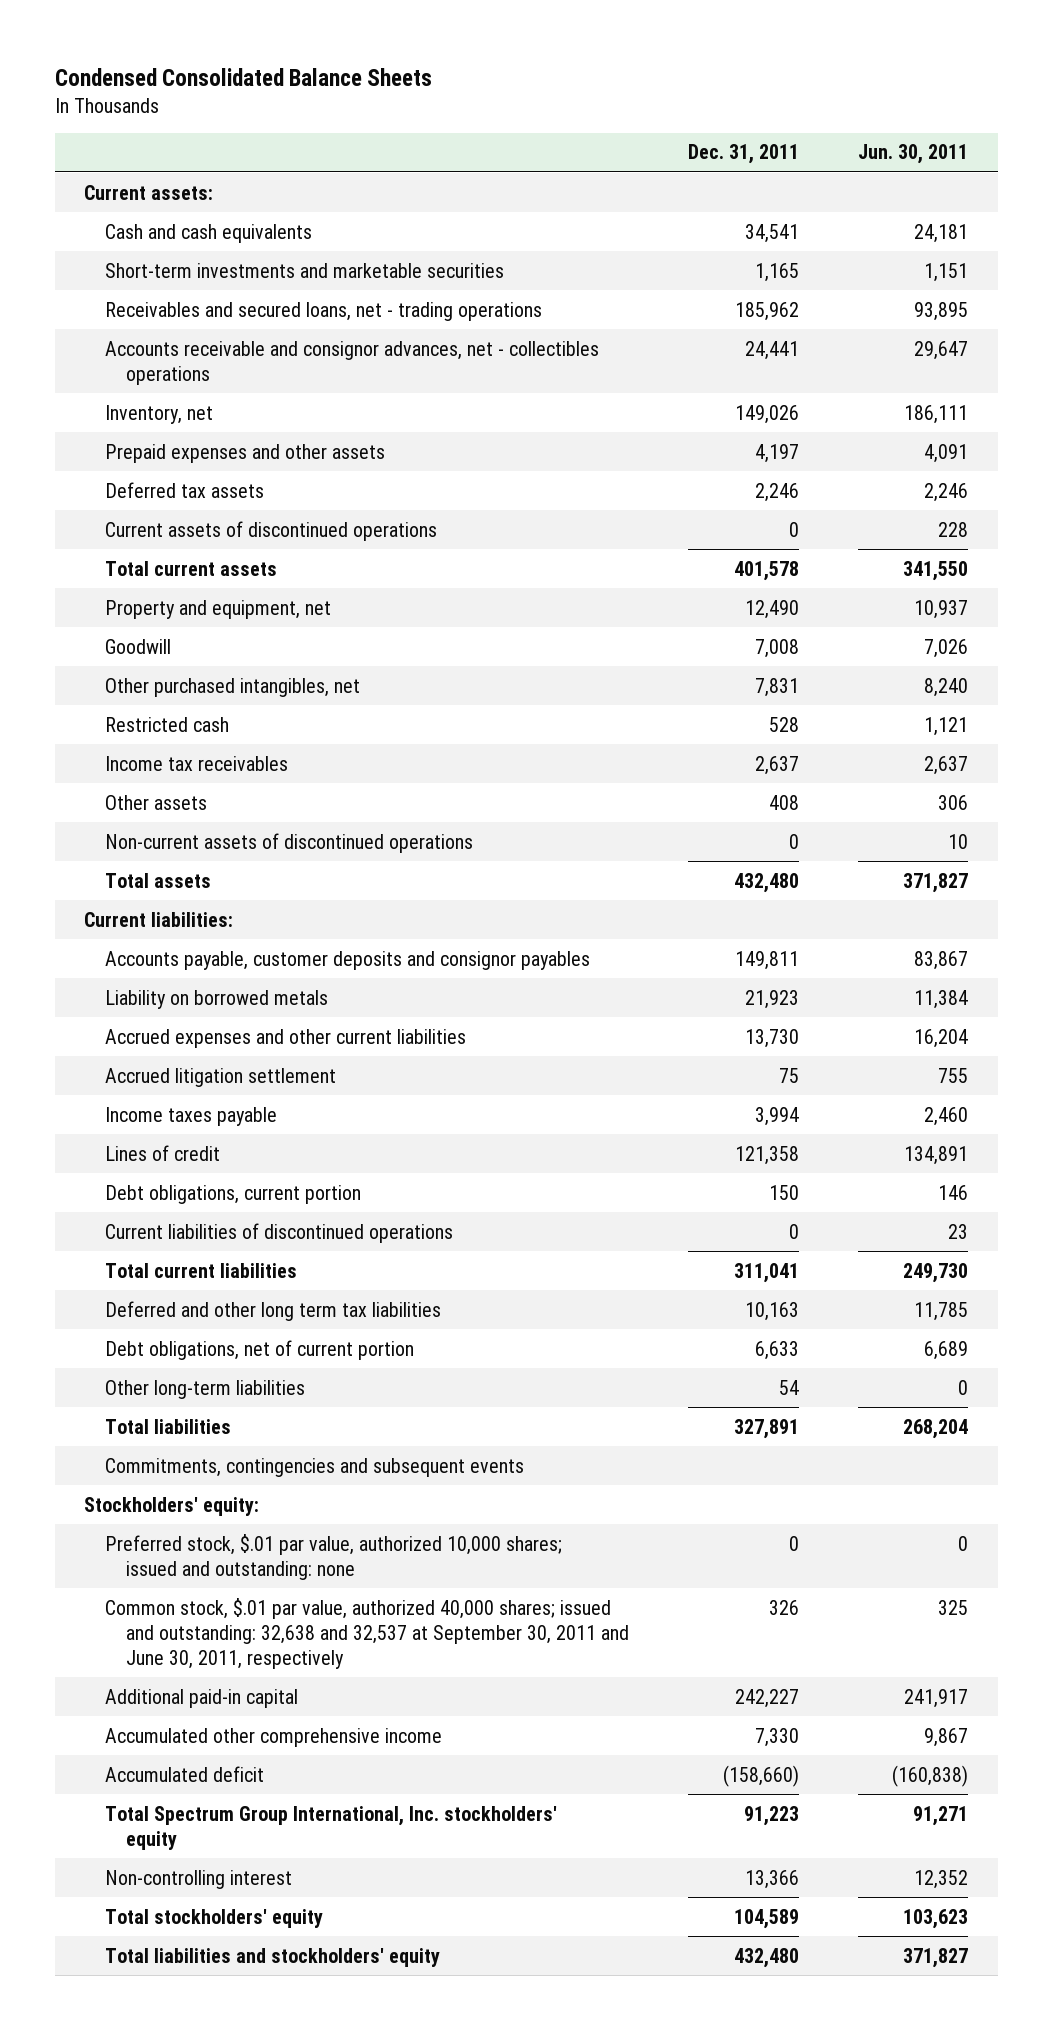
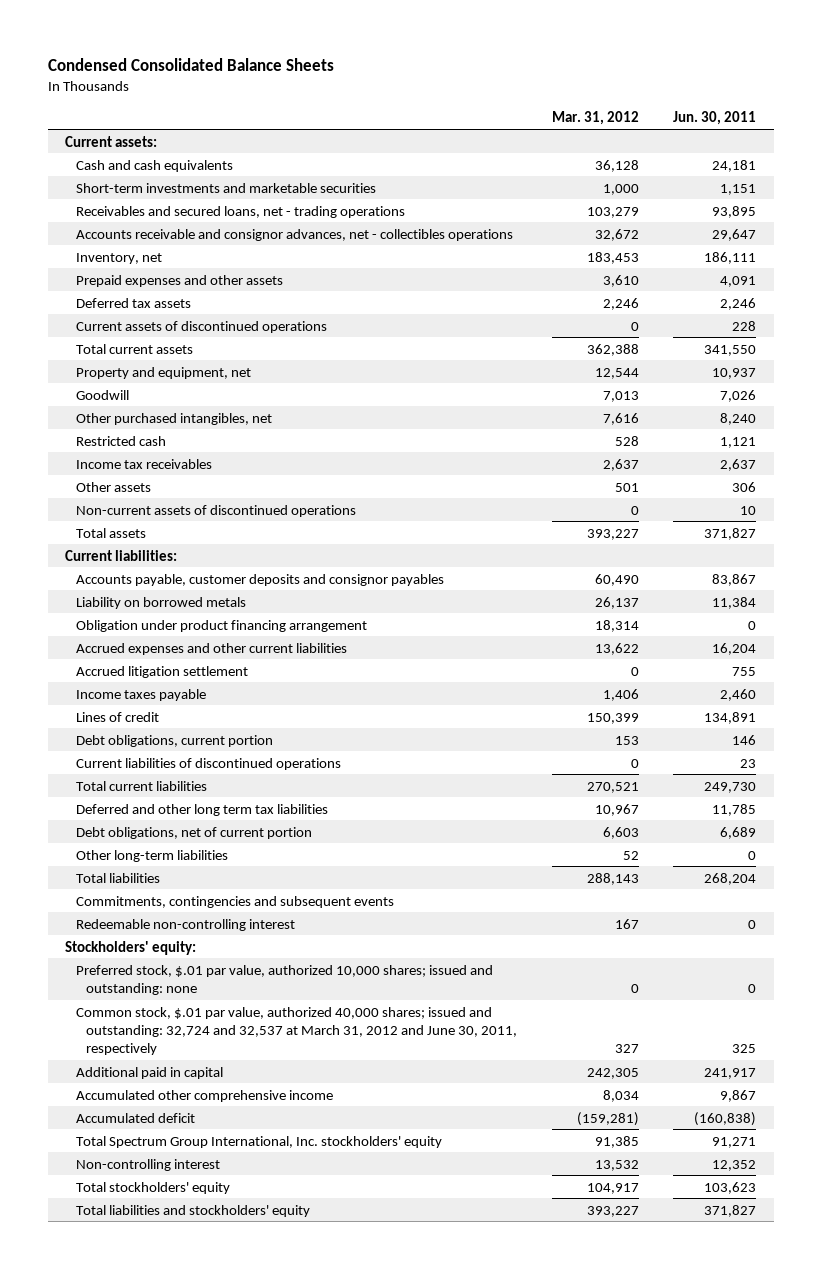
[688,144,800,165] Dec. 31, 2011 -> none
none -> [551,111,639,126] Mar. 31, 2012
none -> [75,619,367,632] Obligation under product financing arrangement
none -> [75,918,295,931] Redeemable non-controlling interest
[105,1597,629,1669] Common stock, $.01 par value, authorized 40,000 shares; issued and outstanding: 32,638 and 32,537 at September 30, 2011 and June 30, 2011, respectively -> [75,1006,518,1056] Common stock, $.01 par value, authorized 40,000 shares; issued and outstanding: 32,724 and 32,537 at March 31, 2012 and June 30, 2011, respectively
[105,1688,299,1708] Additional paid-in capital -> [75,1066,223,1079] Additional paid in capital

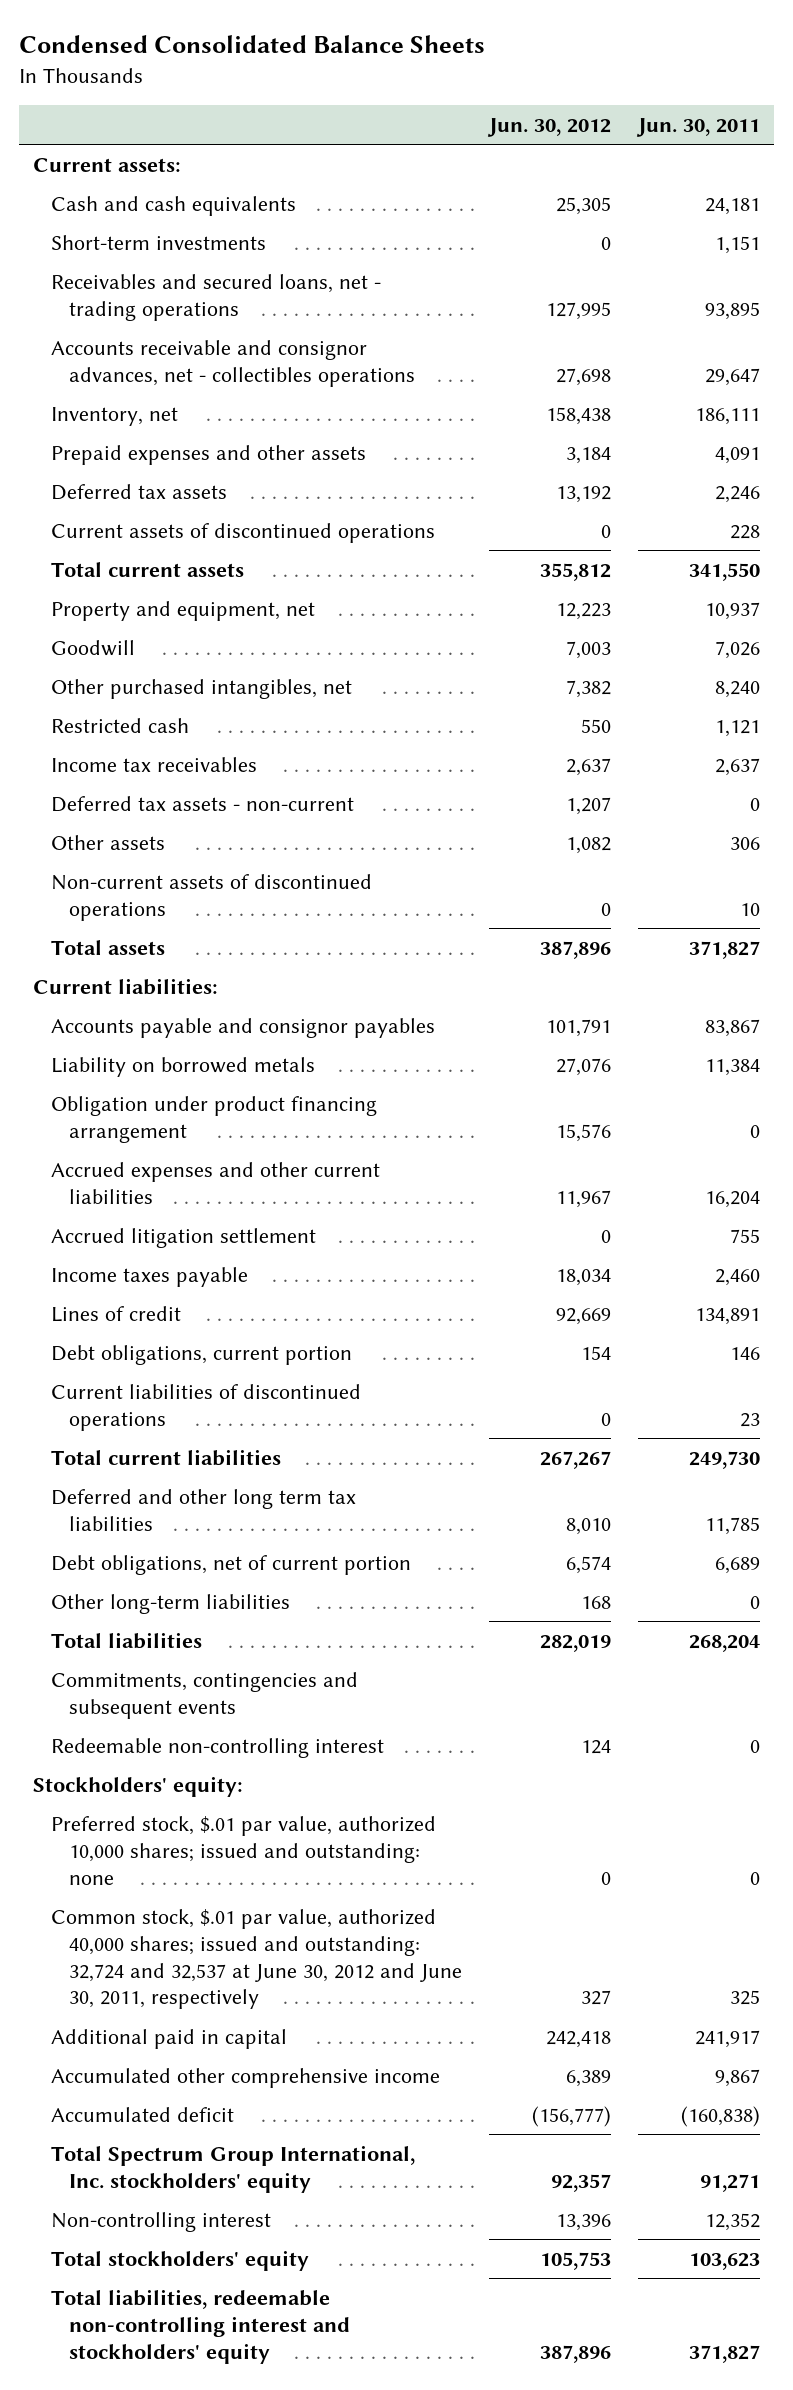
[551,111,639,126] Mar. 31, 2012 -> none
none -> [487,117,612,137] Jun. 30, 2012
[75,182,376,193] Short-term investments and marketable securities -> [50,234,266,250] Short-term investments
none -> [50,795,354,812] Deferred tax assets - non-current
[75,573,444,586] Accounts payable, customer deposits and consignor payables -> [50,1017,435,1038] Accounts payable and consignor payables
[75,1006,518,1056] Common stock, $.01 par value, authorized 40,000 shares; issued and outstanding: 32,724 and 32,537 at March 31, 2012 and June 30, 2011, respectively -> [50,1908,462,2010] Common stock, $.01 par value, authorized 40,000 shares; issued and outstanding: 32,724 and 32,537 at June 30, 2012 and June 30, 2011, respectively
[75,1204,310,1217] Total liabilities and stockholders' equity -> [50,2288,350,2364] Total liabilities, redeemable non-controlling interest and stockholders' equity

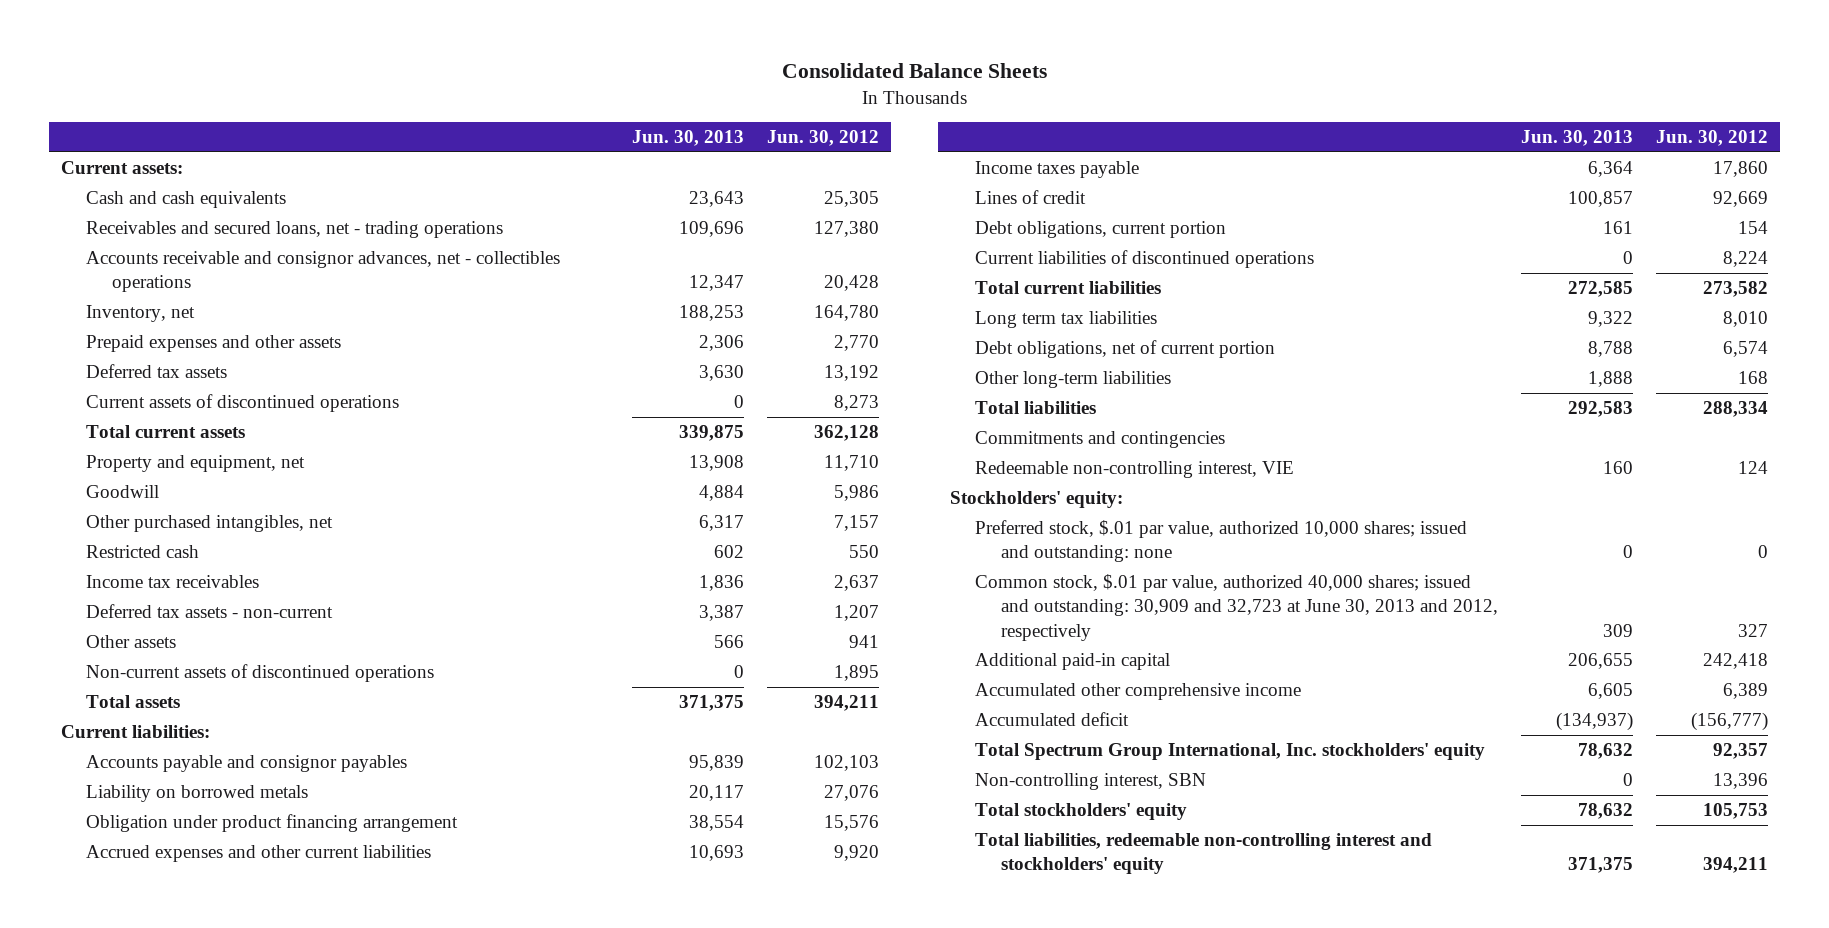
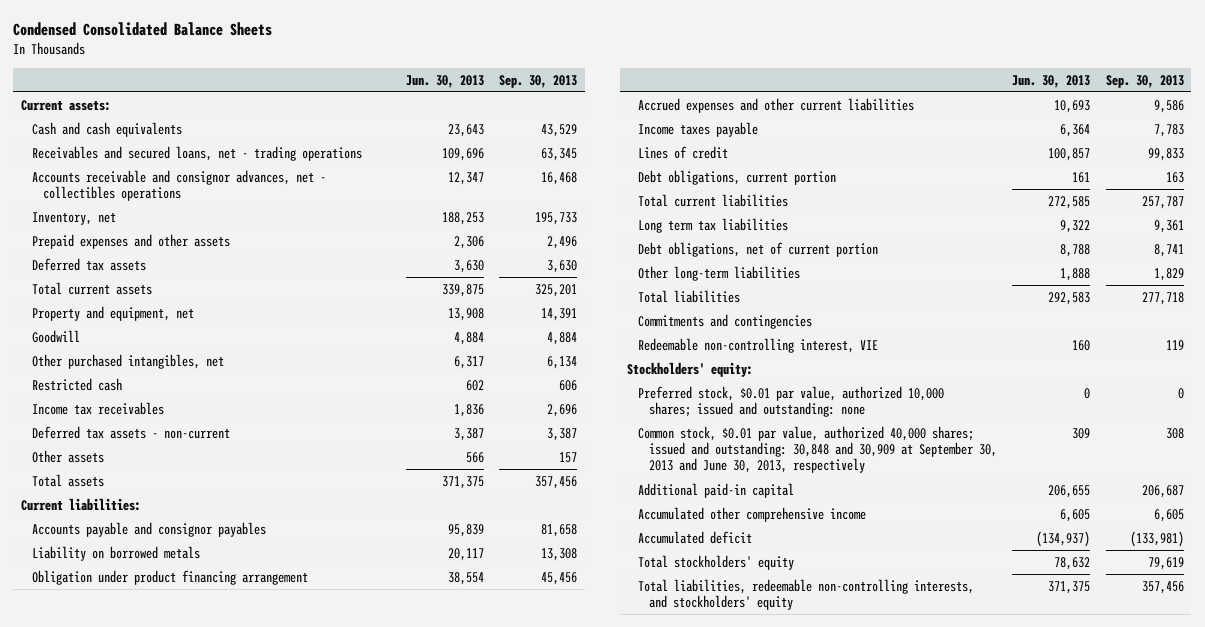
[781,63,1047,79] Consolidated Balance Sheets -> [13,21,273,36] Condensed Consolidated Balance Sheets
[767,130,880,147] Jun. 30, 2012 -> none
none -> [499,74,578,88] Sep. 30, 2013
[86,393,400,412] Current assets of discontinued operations -> none
[86,663,435,682] Non-current assets of discontinued operations -> none
[975,249,1315,268] Current liabilities of discontinued operations -> none
[975,519,1468,563] Preferred stock, $.01 par value, authorized 10,000 shares; issued and outstanding: none -> [638,386,945,418] Preferred stock, $0.01 par value, authorized 10,000 shares; issued and outstanding: none
[975,573,1498,641] Common stock, $.01 par value, authorized 40,000 shares; issued and outstanding: 30,909 and 32,723 at June 30, 2013 and 2012, respectively -> [638,426,997,474] Common stock, $0.01 par value, authorized 40,000 shares; issued and outstanding: 30,848 and 30,909 at September 30, 2013 and June 30, 2013, respectively
[975,742,1486,760] Total Spectrum Group International, Inc. stockholders' equity -> none
[975,772,1207,790] Non-controlling interest, SBN -> none
[975,832,1433,875] Total liabilities, redeemable non-controlling interest and stockholders' equity -> [638,579,975,611] Total liabilities, redeemable non-controlling interests, and stockholders' equity

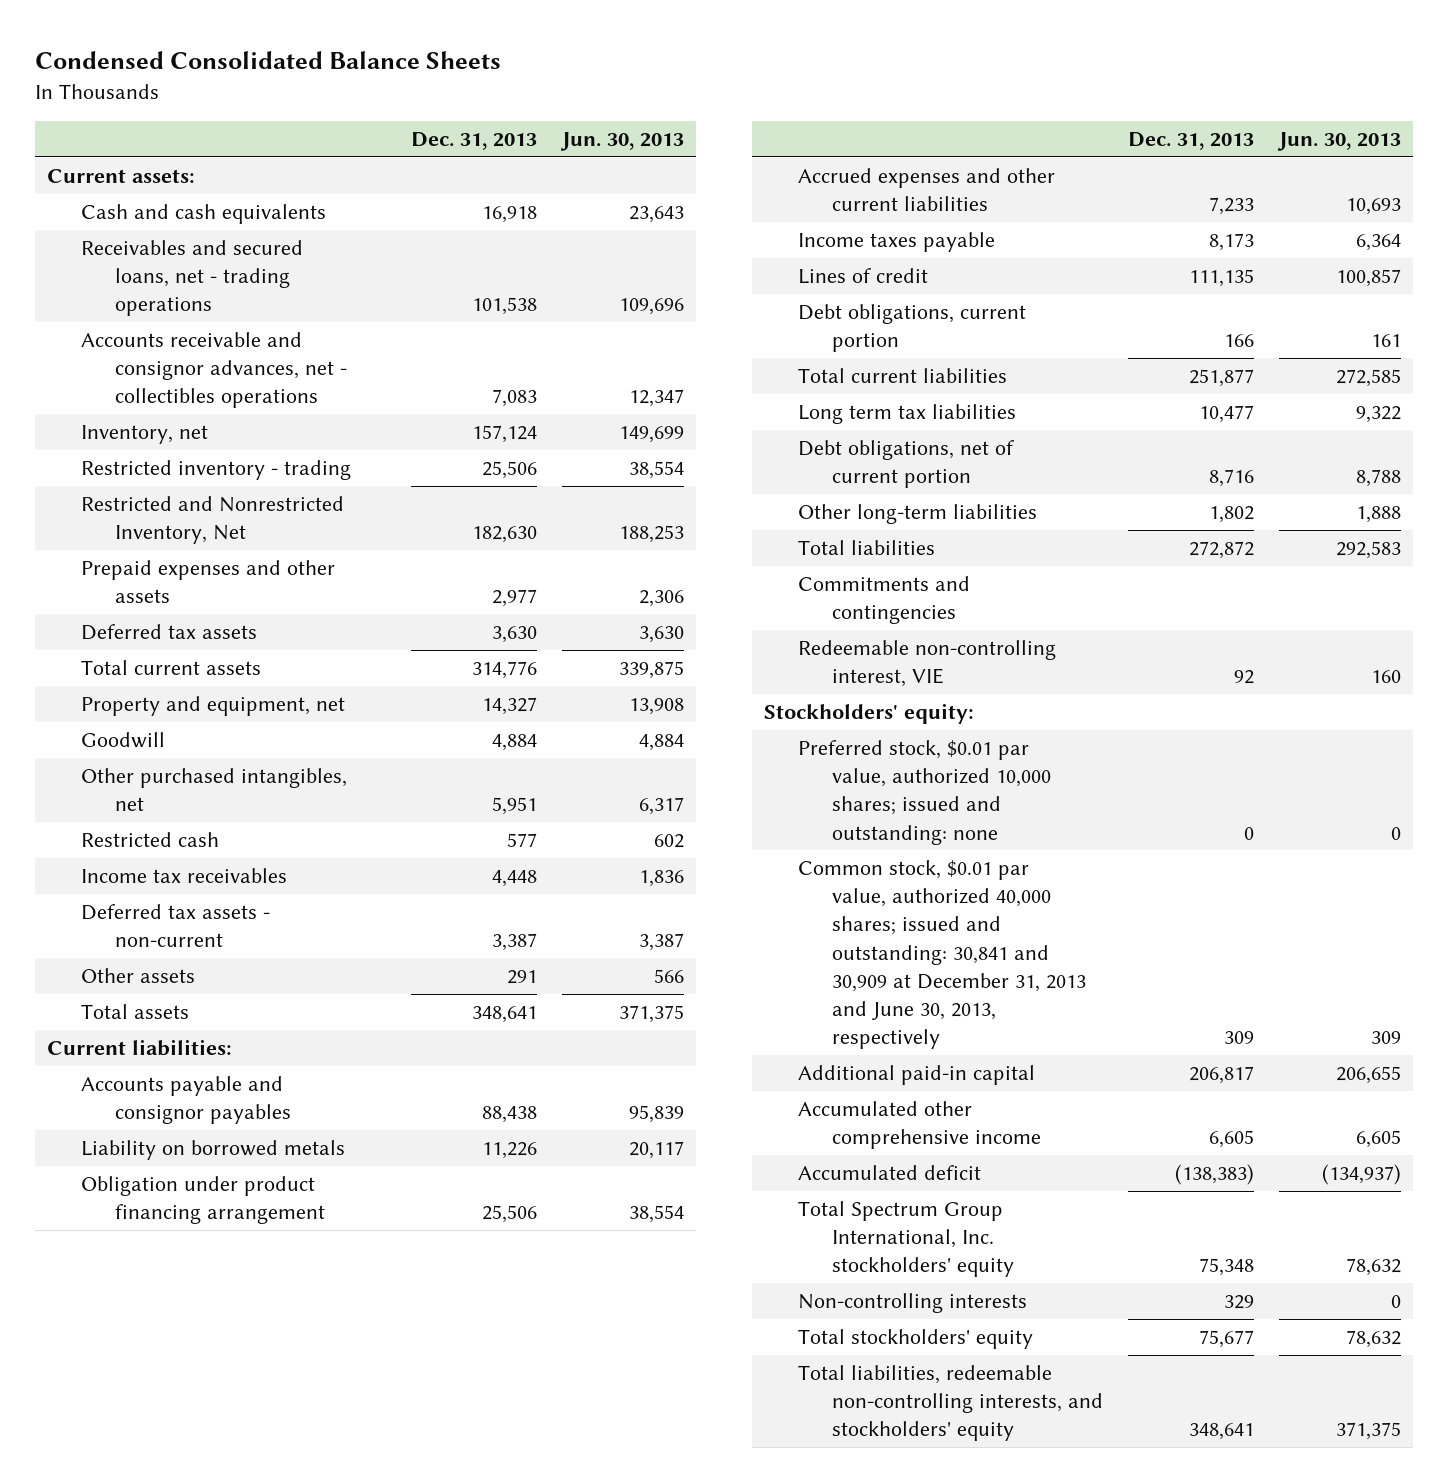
[499,74,578,88] Sep. 30, 2013 -> none
none -> [411,132,538,151] Dec. 31, 2013
[442,212,485,226] 188,253 -> [618,425,684,443] 149,699
none -> [81,459,352,480] Restricted inventory - trading
none -> [81,495,345,545] Restricted and Nonrestricted Inventory, Net
[638,426,997,474] Common stock, $0.01 par value, authorized 40,000 shares; issued and outstanding: 30,848 and 30,909 at September 30, 2013 and June 30, 2013, respectively -> [798,859,1087,1050] Common stock, $0.01 par value, authorized 40,000 shares; issued and outstanding: 30,841 and 30,909 at December 31, 2013 and June 30, 2013, respectively
none -> [798,1200,1015,1278] Total Spectrum Group International, Inc. stockholders' equity
none -> [798,1292,1028,1313] Non-controlling interests

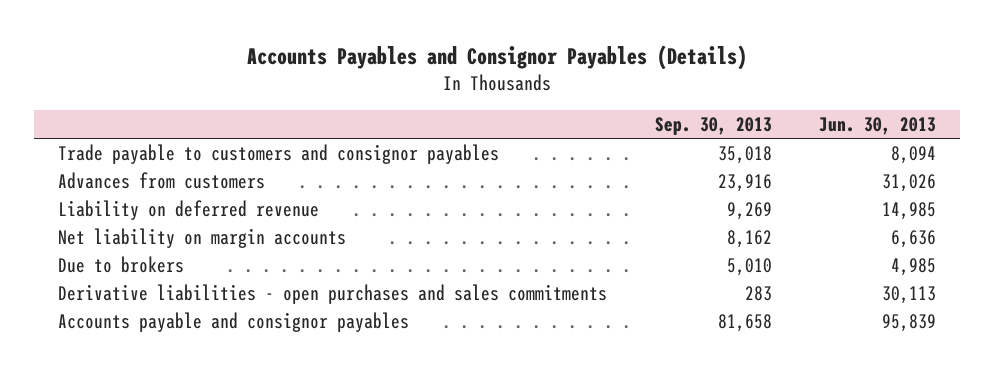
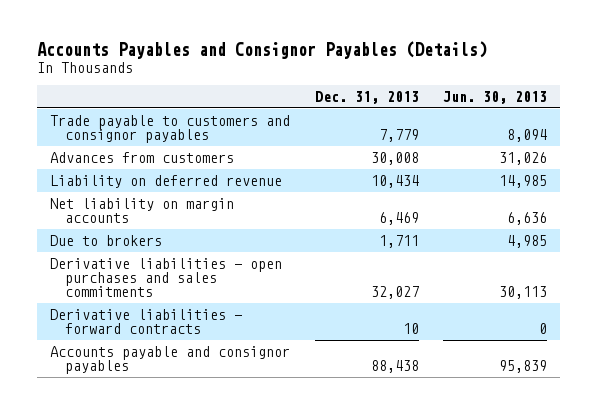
[654,116,772,135] Sep. 30, 2013 -> none
none -> [314,91,419,105] Dec. 31, 2013
none -> [49,309,242,335] Derivative liabilities - forward contracts

